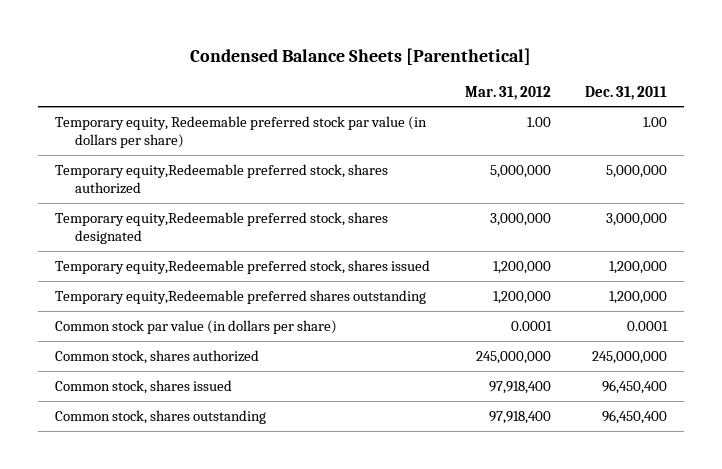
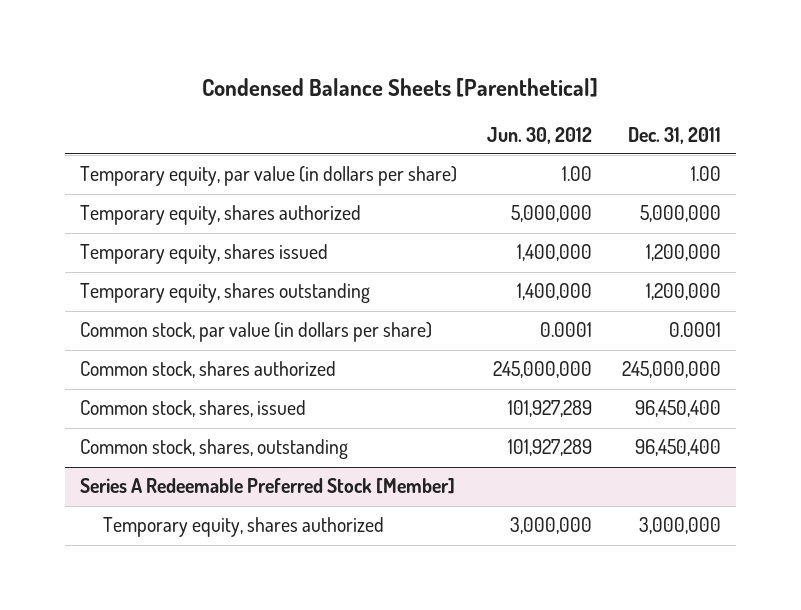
[464,85,551,100] Mar. 31, 2012 -> none
none -> [486,126,592,144] Jun. 30, 2012
[55,211,389,245] Temporary equity,Redeemable preferred stock, shares designated -> none
[55,115,428,149] Temporary equity, Redeemable preferred stock par value (in dollars per share) -> [80,166,458,187] Temporary equity, par value (in dollars per share)
[55,163,389,195] Temporary equity,Redeemable preferred stock, shares authorized -> [80,205,362,226] Temporary equity, shares authorized
[55,259,431,274] Temporary equity,Redeemable preferred stock, shares issued -> [80,244,329,265] Temporary equity, shares issued
[55,289,427,304] Temporary equity,Redeemable preferred shares outstanding -> [80,283,371,304] Temporary equity, shares outstanding
[55,319,338,334] Common stock par value (in dollars per share) -> [80,322,433,343] Common stock, par value (in dollars per share)
[55,379,233,394] Common stock, shares issued -> [80,400,307,418] Common stock, shares, issued
[55,409,267,424] Common stock, shares outstanding -> [80,439,349,460] Common stock, shares, outstanding
none -> [80,478,456,495] Series A Redeemable Preferred Stock [Member]
none -> [103,517,385,538] Temporary equity, shares authorized

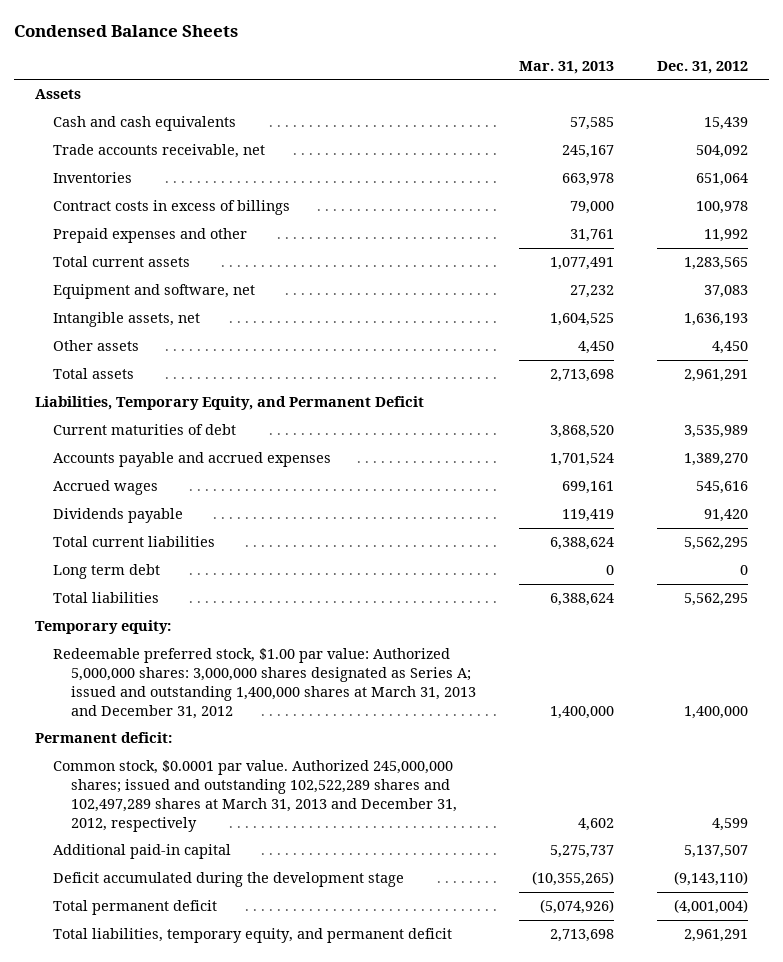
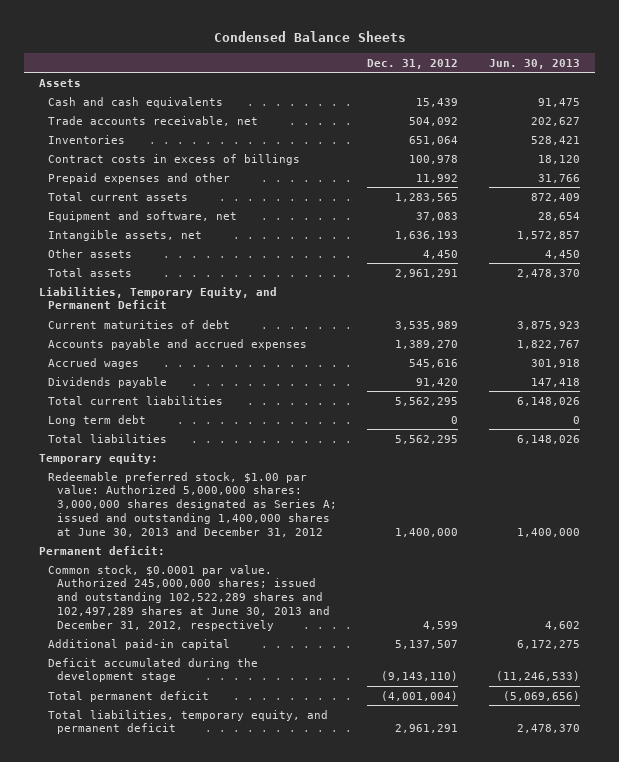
[518,60,614,74] Mar. 31, 2013 -> none
none -> [488,58,580,69] Jun. 30, 2013
[53,648,476,719] Redeemable preferred stock, $1.00 par value: Authorized 5,000,000 shares: 3,000,000 shares designated as Series A; issued and outstanding 1,400,000 shares at March 31, 2013 and December 31, 2012 -> [48,471,338,537] Redeemable preferred stock, $1.00 par value: Authorized 5,000,000 shares: 3,000,000 shares designated as Series A; issued and outstanding 1,400,000 shares at June 30, 2013 and December 31, 2012
[53,760,457,832] Common stock, $0.0001 par value. Authorized 245,000,000 shares; issued and outstanding 102,522,289 shares and 102,497,289 shares at March 31, 2013 and December 31, 2012, respectively -> [48,564,331,631] Common stock, $0.0001 par value. Authorized 245,000,000 shares; issued and outstanding 102,522,289 shares and 102,497,289 shares at June 30, 2013 and December 31, 2012, respectively

